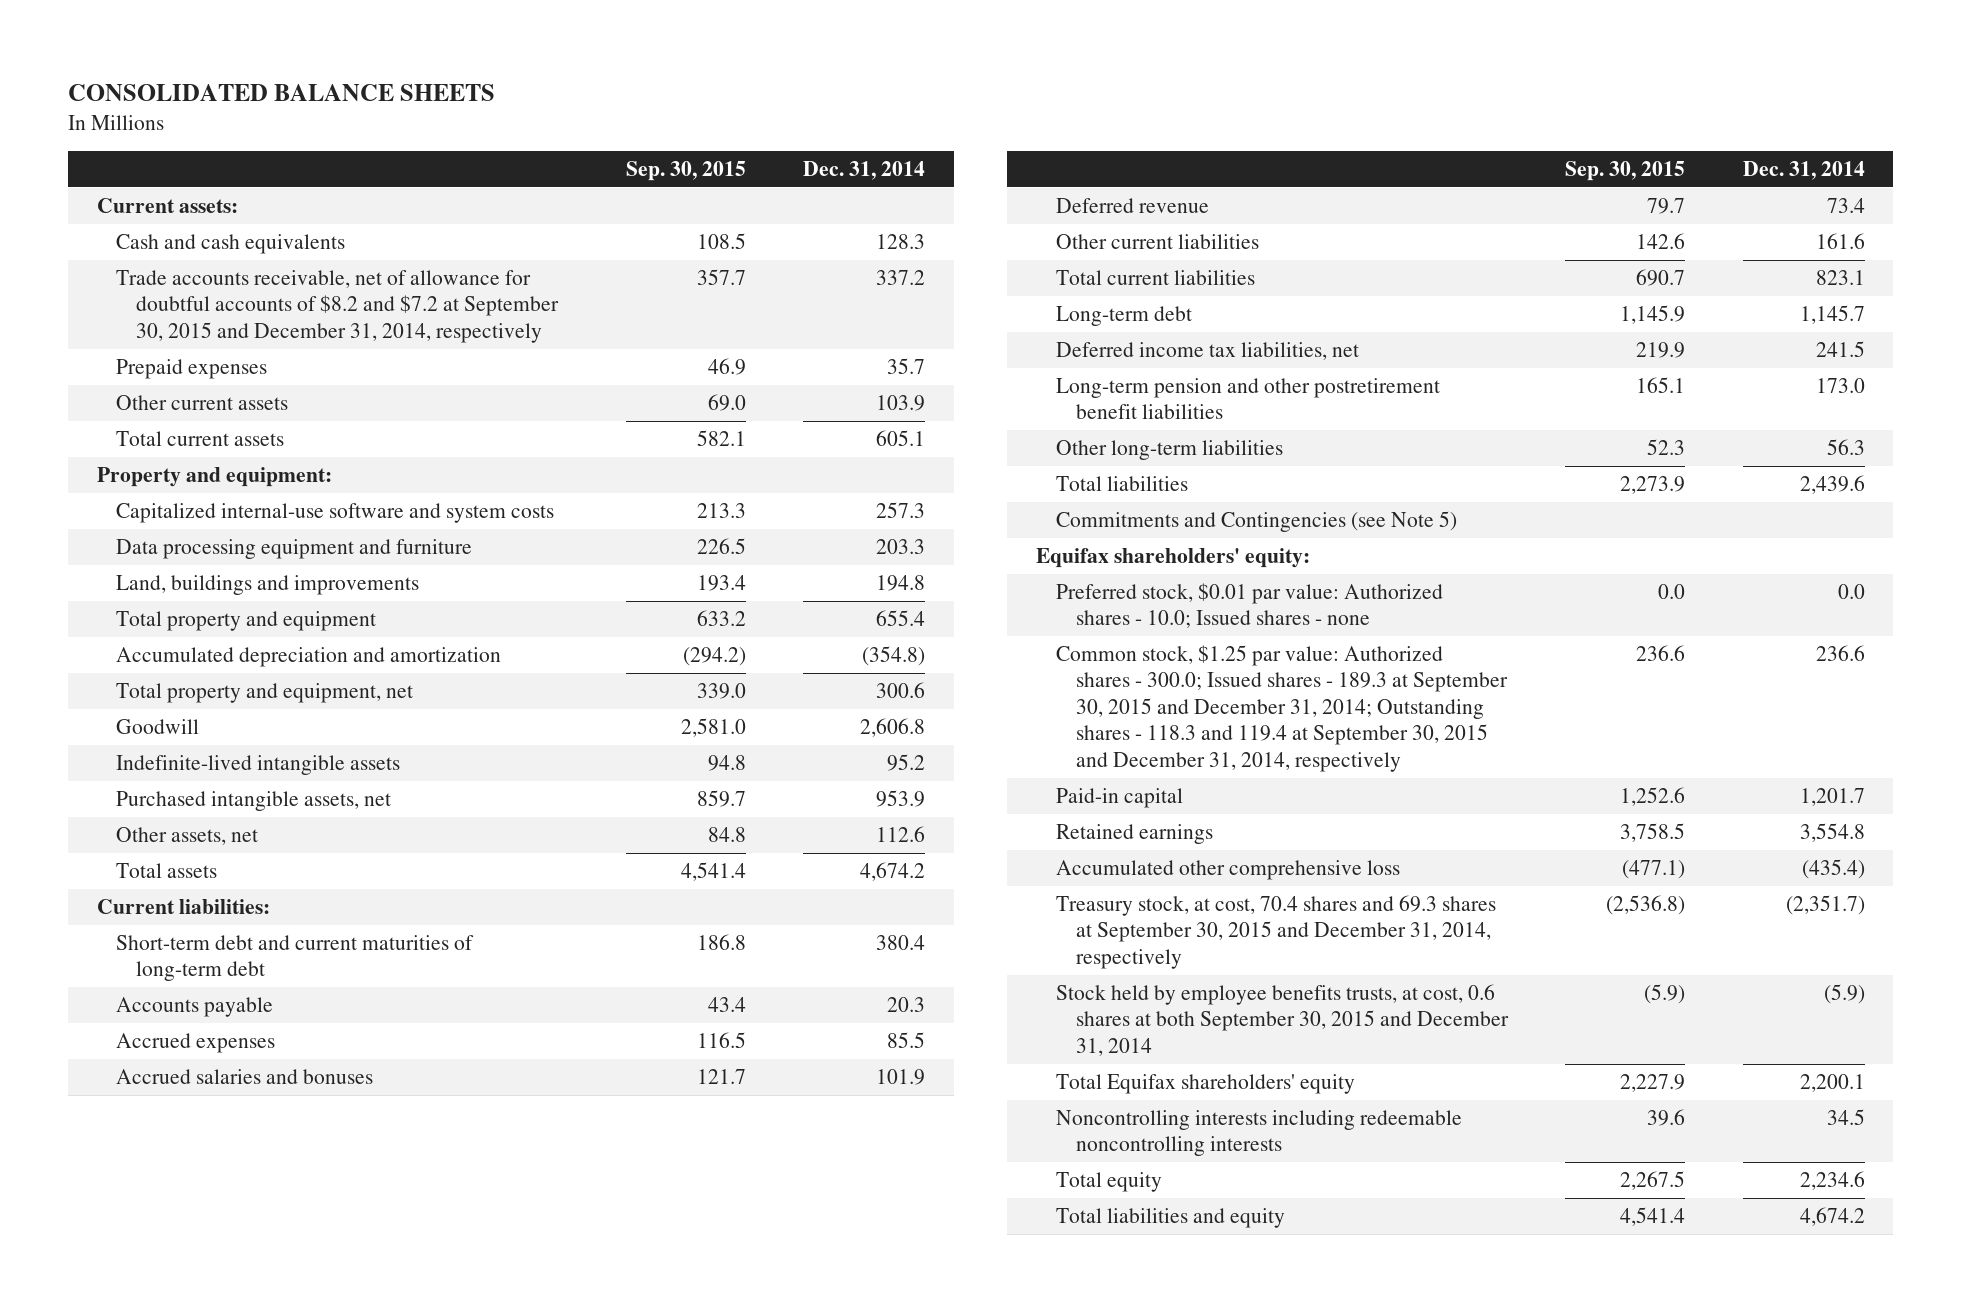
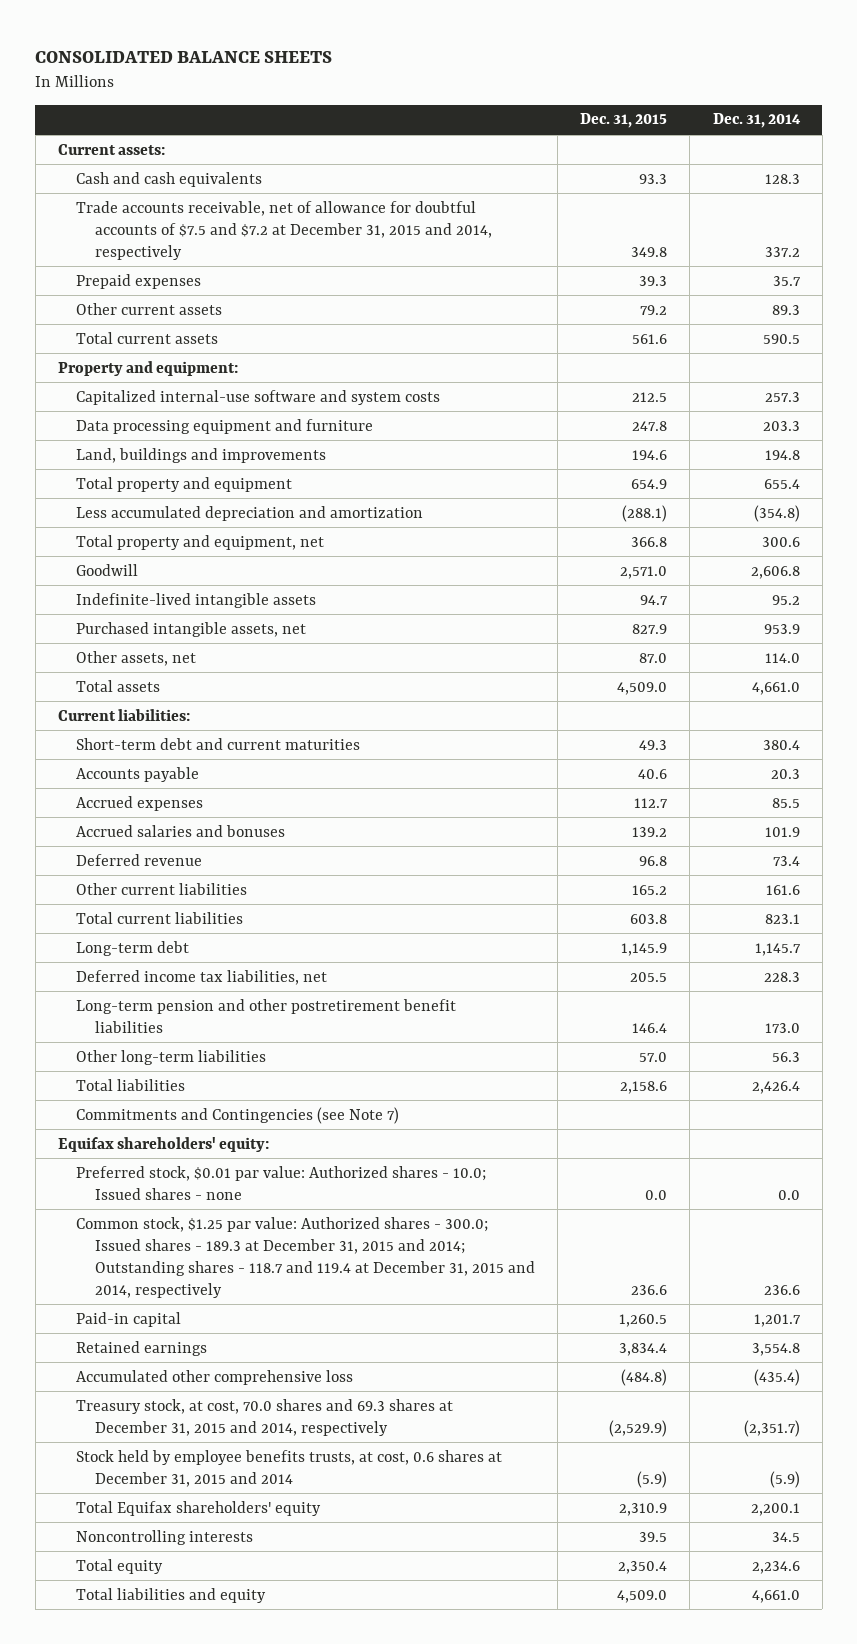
[625,160,746,181] Sep. 30, 2015 -> none
none -> [580,113,668,129] Dec. 31, 2015
[116,269,560,343] Trade accounts receivable, net of allowance for doubtful accounts of $8.2 and $7.2 at September 30, 2015 and December 31, 2014, respectively -> [76,200,492,260] Trade accounts receivable, net of allowance for doubtful accounts of $7.5 and $7.2 at December 31, 2015 and 2014, respectively
[876,394,926,411] 103.9 -> [771,304,800,315] 89.3
[876,429,926,446] 605.1 -> [762,333,800,344] 590.5
[116,646,502,667] Accumulated depreciation and amortization -> [76,505,424,521] Less accumulated depreciation and amortization
[876,825,926,842] 112.6 -> [764,652,800,663] 114.0
[860,861,926,881] 4,674.2 -> [751,681,800,695] 4,661.0
[116,934,475,982] Short-term debt and current maturities of long-term debt -> [76,737,361,750] Short-term debt and current maturities
[1815,340,1865,357] 241.5 -> [763,971,800,982] 228.3
[1799,474,1865,494] 2,439.6 -> [751,1080,800,1094] 2,426.4
[1055,510,1457,532] Commitments and Contingencies (see Note 5) -> [76,1106,400,1124] Commitments and Contingencies (see Note 7)
[1055,644,1508,772] Common stock, $1.25 par value: Authorized shares - 300.0; Issued shares - 189.3 at September 30, 2015 and December 31, 2014; Outstanding shares - 118.3 and 119.4 at September 30, 2015 and December 31, 2014, respectively -> [76,1216,535,1298] Common stock, $1.25 par value: Authorized shares - 300.0; Issued shares - 189.3 at December 31, 2015 and 2014; Outstanding shares - 118.7 and 119.4 at December 31, 2015 and 2014, respectively
[1055,894,1496,969] Treasury stock, at cost, 70.4 shares and 69.3 shares at September 30, 2015 and December 31, 2014, respectively -> [76,1398,454,1436] Treasury stock, at cost, 70.0 shares and 69.3 shares at December 31, 2015 and 2014, respectively
[1055,983,1509,1056] Stock held by employee benefits trusts, at cost, 0.6 shares at both September 30, 2015 and December 31, 2014 -> [76,1449,503,1487] Stock held by employee benefits trusts, at cost, 0.6 shares at December 31, 2015 and 2014
[1055,1109,1462,1157] Noncontrolling interests including redeemable noncontrolling interests -> [76,1529,254,1545] Noncontrolling interests
[1799,1206,1865,1226] 4,674.2 -> [751,1589,800,1603] 4,661.0

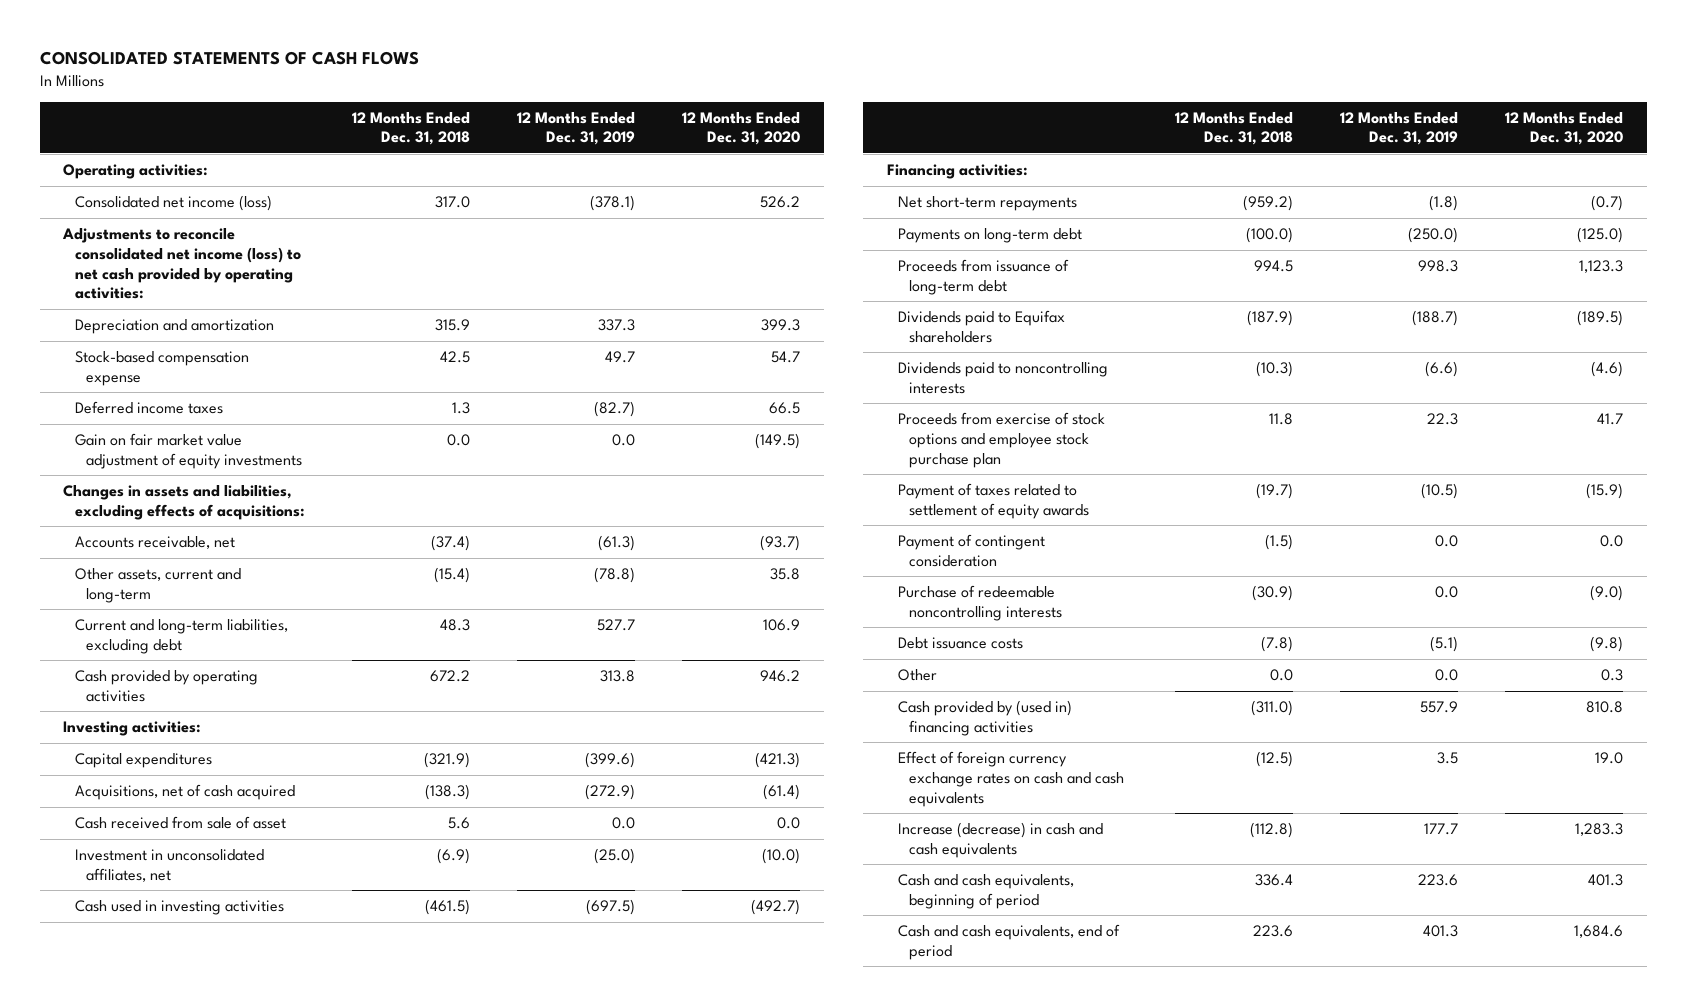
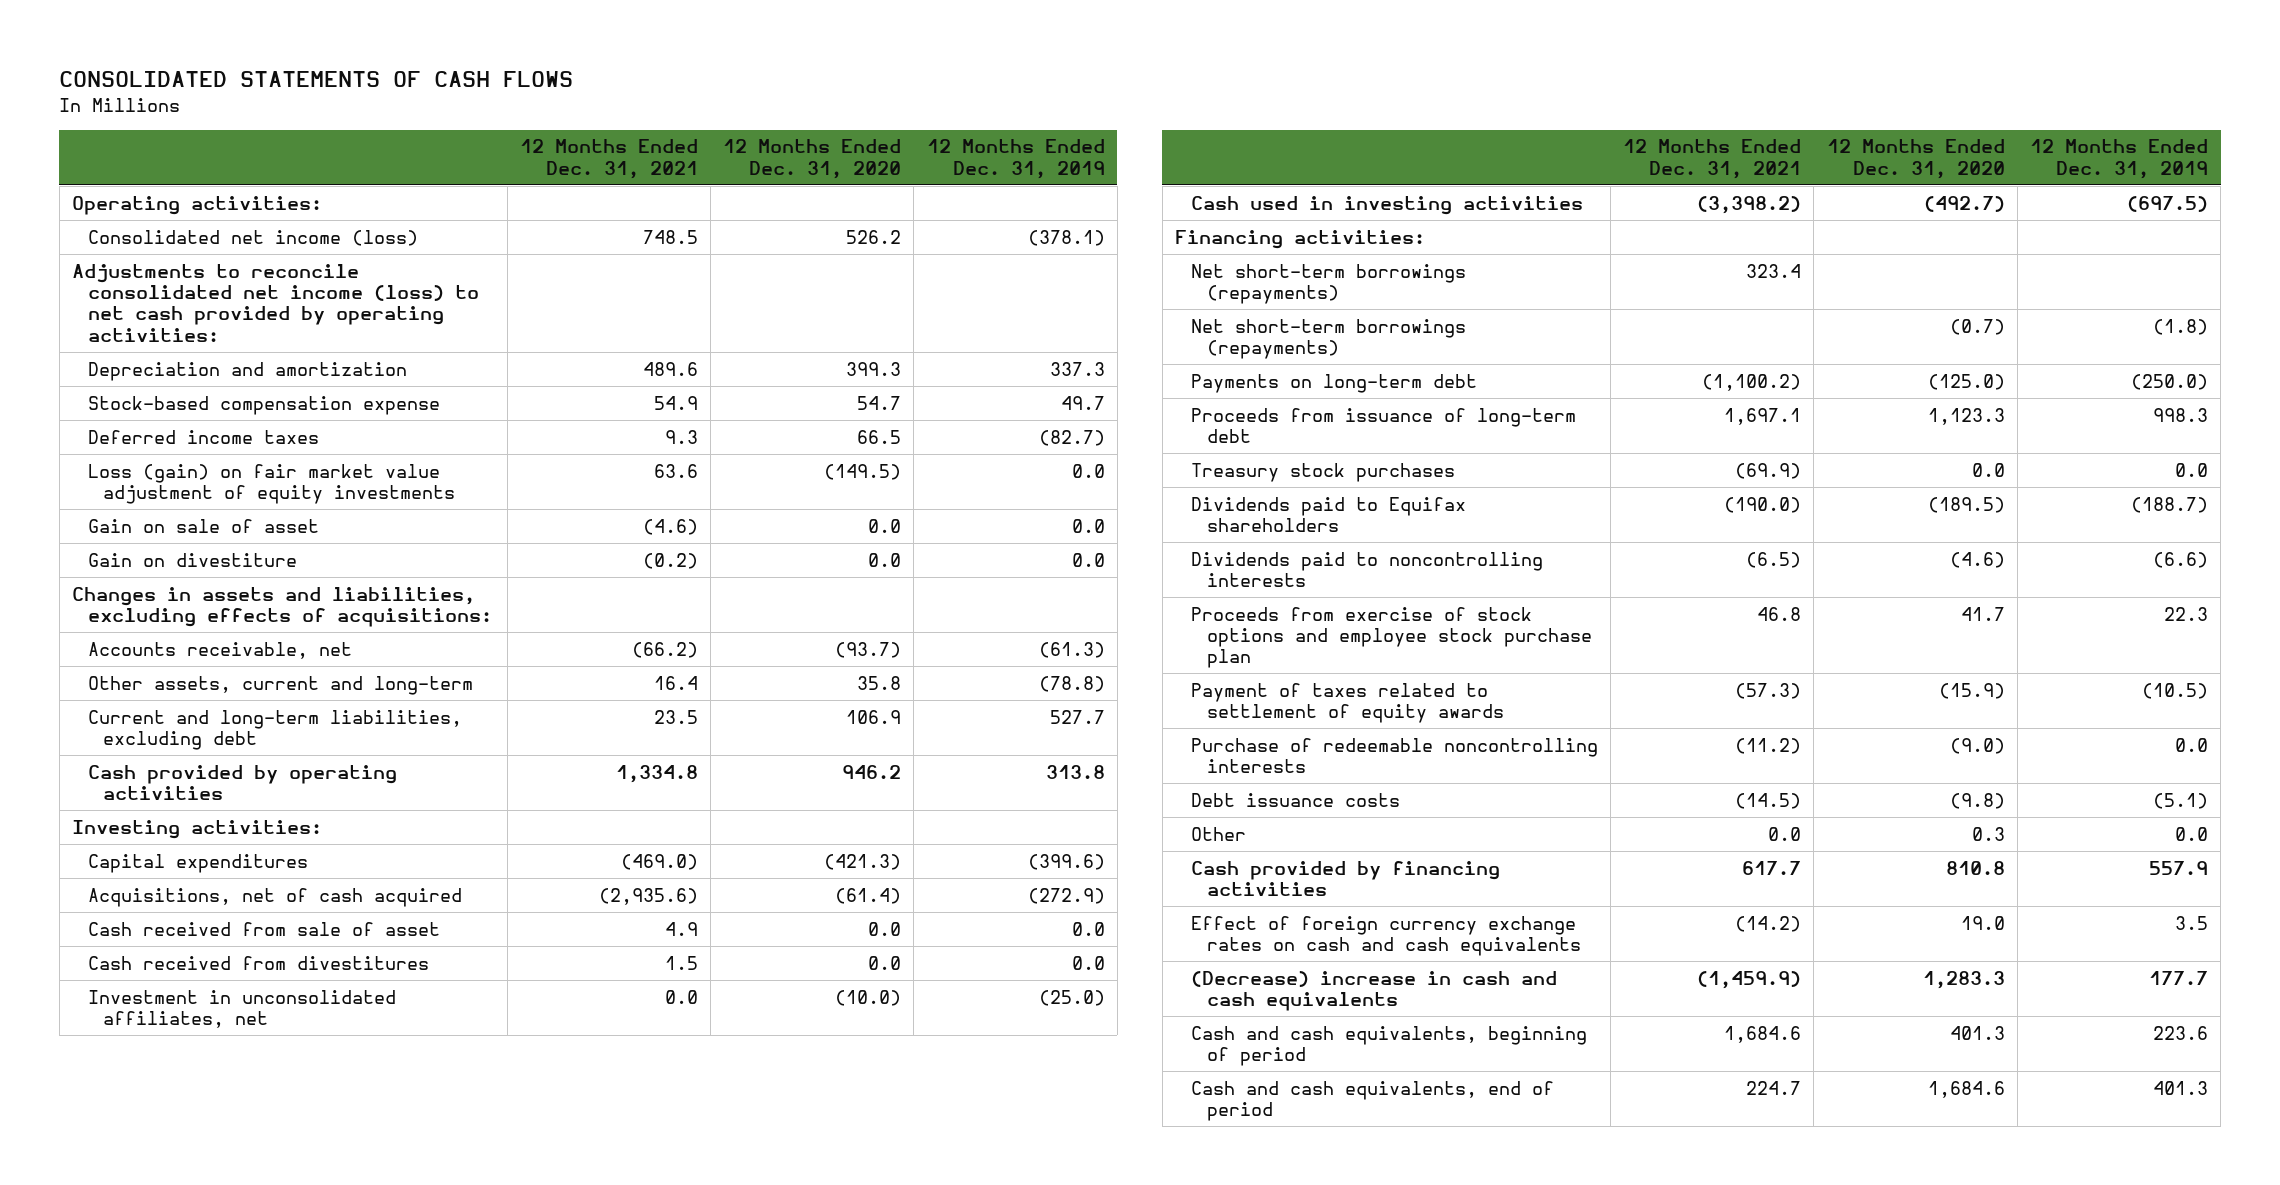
[351,111,470,146] 12 Months Ended Dec. 31, 2018 -> none
none -> [519,139,698,179] 12 Months Ended Dec. 31, 2021
[74,432,302,469] Gain on fair market value adjustment of equity investments -> [87,463,456,505] Loss (gain) on fair market value adjustment of equity investments
none -> [87,518,319,533] Gain on sale of asset
none -> [87,552,297,567] Gain on divestiture
none -> [87,955,429,970] Cash received from divestitures
none -> [1190,263,1466,305] Net short-term borrowings (repayments)
[898,195,1078,211] Net short-term repayments -> [1190,318,1466,360] Net short-term borrowings (repayments)
none -> [1190,462,1455,482] Treasury stock purchases
[898,533,1046,567] Payment of contingent consideration -> none
[898,699,1073,736] Cash provided by (used in) financing activities -> [1190,860,1500,897] Cash provided by financing activities
[898,821,1104,858] Increase (decrease) in cash and cash equivalents -> [1190,970,1557,1012] (Decrease) increase in cash and cash equivalents

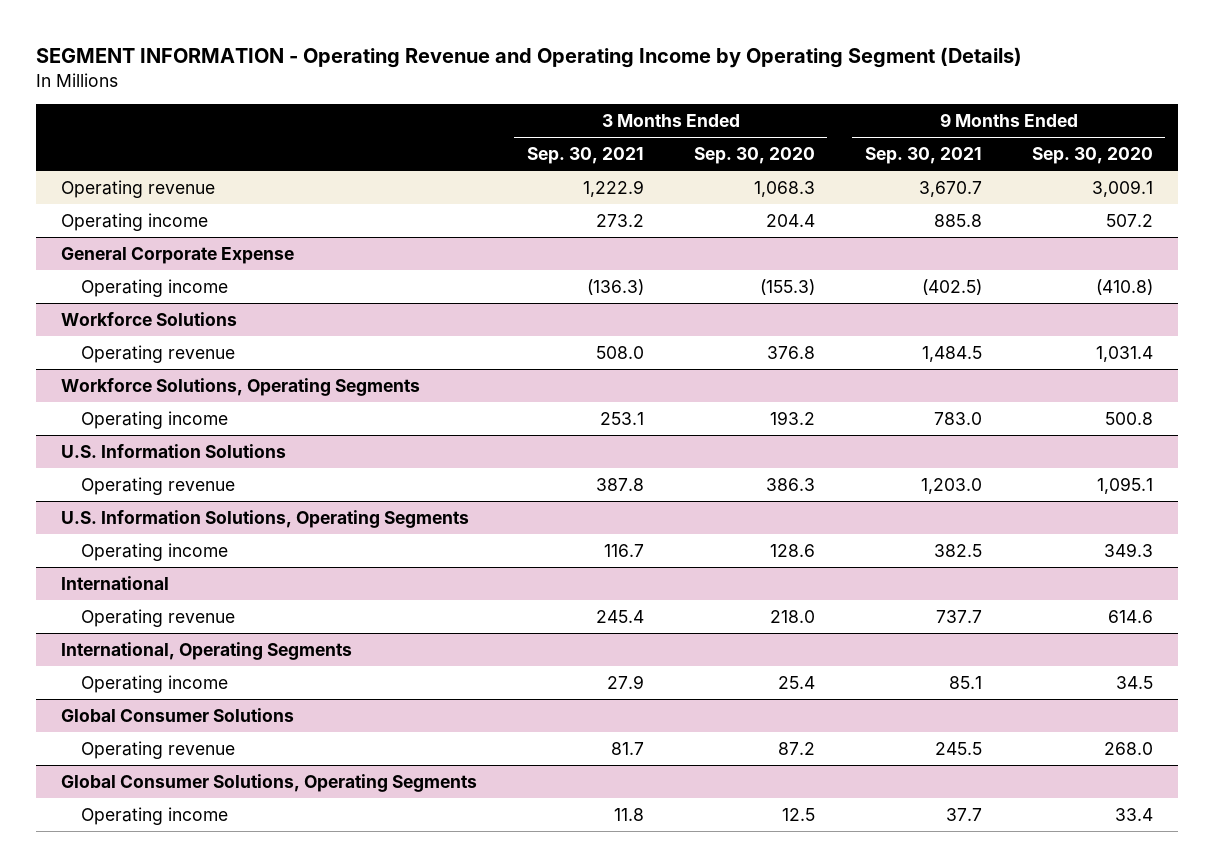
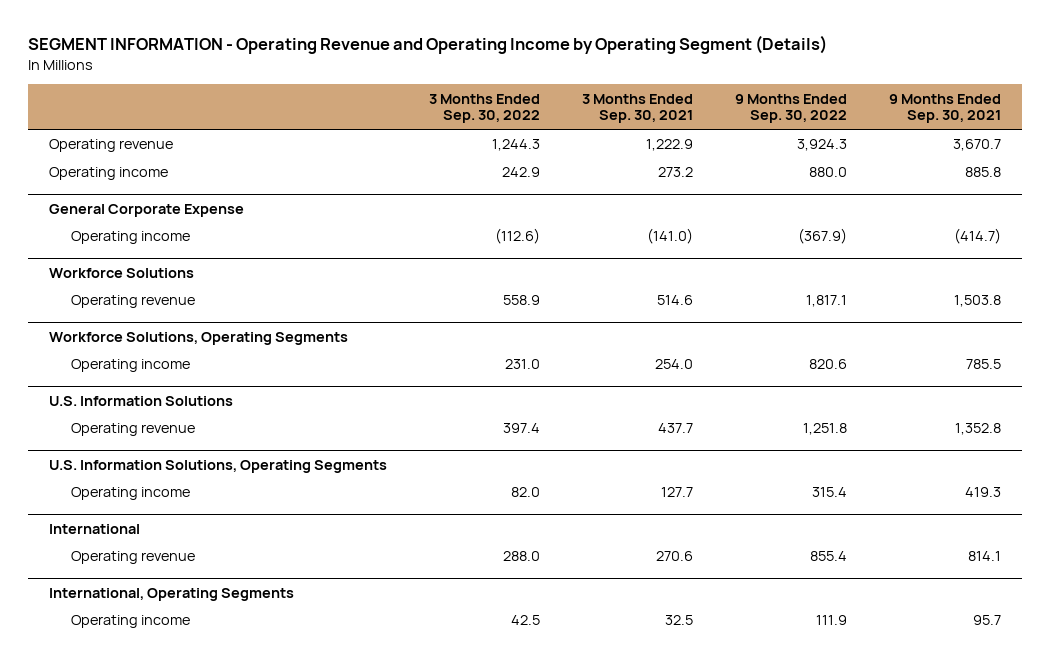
[693,146,815,164] Sep. 30, 2020 -> none
[1031,146,1153,164] Sep. 30, 2020 -> none
none -> [428,93,540,124] 3 Months Ended Sep. 30, 2022
none -> [735,93,848,124] 9 Months Ended Sep. 30, 2022
[586,278,644,295] (136.3) -> [647,228,694,245] (141.0)
[921,278,982,295] (402.5) -> [954,228,1002,245] (414.7)
[595,345,644,359] 508.0 -> [657,295,694,306] 514.6
[921,345,982,362] 1,484.5 -> [954,295,1002,308] 1,503.8
[599,411,644,425] 253.1 -> [655,359,694,370] 254.0
[933,411,982,425] 783.0 -> [966,359,1002,370] 785.5
[595,477,644,491] 387.8 -> [658,423,694,434] 437.7
[920,477,982,494] 1,203.0 -> [955,423,1002,436] 1,352.8
[603,543,644,557] 116.7 -> [661,487,694,498] 127.7
[933,543,982,557] 382.5 -> [965,487,1002,498] 419.3
[595,609,644,623] 245.4 -> [656,551,694,562] 270.6
[935,609,982,623] 737.7 -> [968,551,1002,562] 814.1
[60,707,294,722] Global Consumer Solutions -> none
[81,740,236,759] Operating revenue -> none
[60,773,477,792] Global Consumer Solutions, Operating Segments -> none
[81,806,229,825] Operating income -> none
[606,674,644,689] 27.9 -> [665,615,694,626] 32.5
[948,675,982,689] 85.1 -> [973,615,1002,626] 95.7

